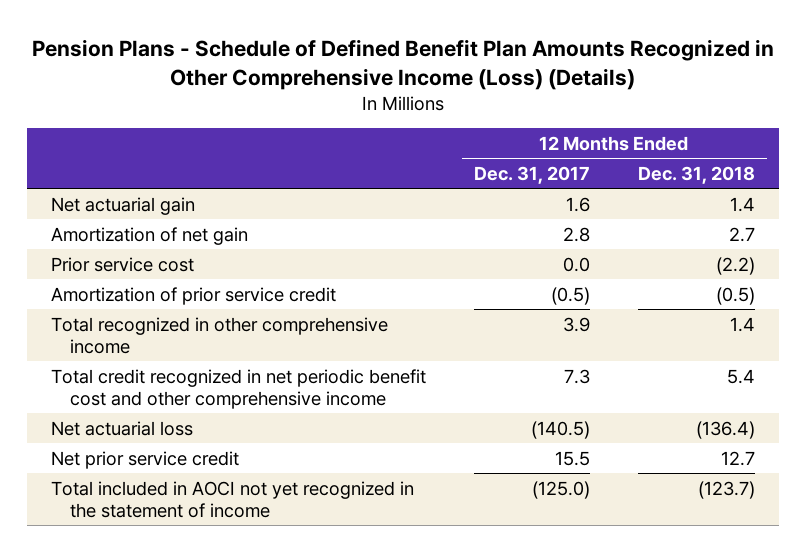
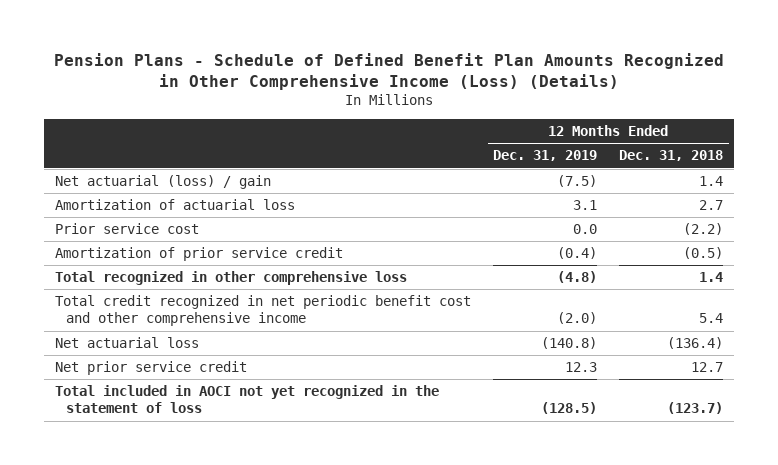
[473,165,590,184] Dec. 31, 2017 -> none
none -> [493,150,598,162] Dec. 31, 2019
[50,196,195,215] Net actuarial gain -> [55,175,272,190] Net actuarial (loss) / gain
[50,226,248,245] Amortization of net gain -> [55,199,296,211] Amortization of actuarial loss
[50,316,388,354] Total recognized in other comprehensive income -> [55,271,408,286] Total recognized in other comprehensive loss
[50,480,414,518] Total included in AOCI not yet recognized in the statement of income -> [55,385,440,414] Total included in AOCI not yet recognized in the statement of loss

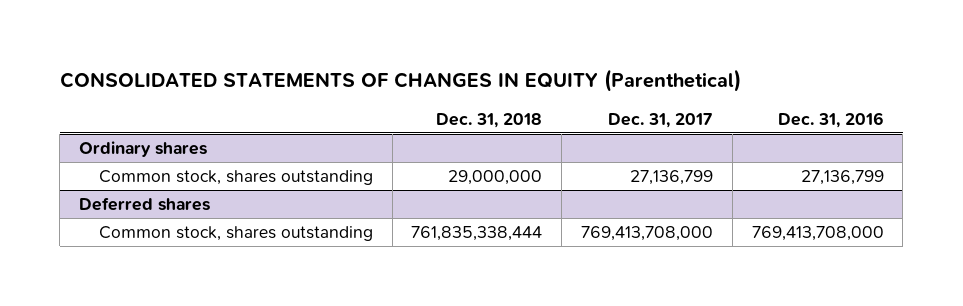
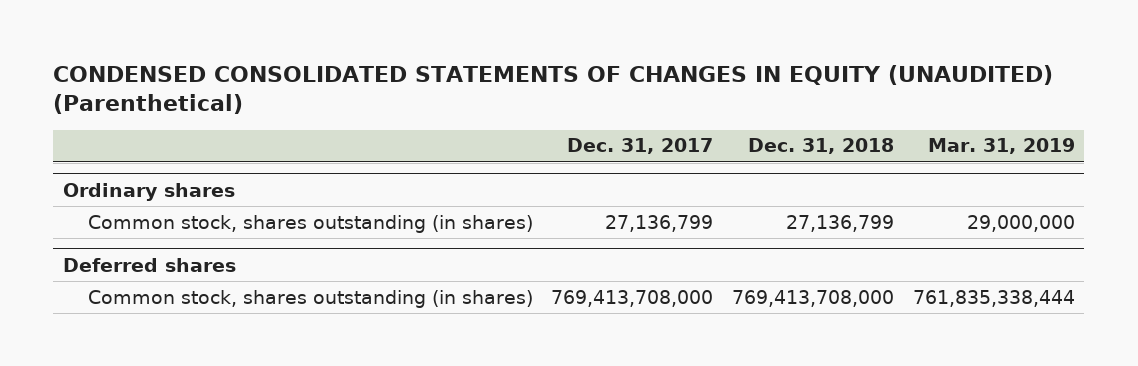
[59,69,741,93] CONSOLIDATED STATEMENTS OF CHANGES IN EQUITY (Parenthetical) -> [53,65,1054,114] CONDENSED CONSOLIDATED STATEMENTS OF CHANGES IN EQUITY (UNAUDITED) (Parenthetical)
[777,111,884,128] Dec. 31, 2016 -> none
none -> [928,138,1076,155] Mar. 31, 2019
[98,170,373,186] Common stock, shares outstanding -> [87,214,533,233] Common stock, shares outstanding (in shares)
[448,170,543,186] 29,000,000 -> [786,214,895,232] 27,136,799
[98,226,373,242] Common stock, shares outstanding -> [87,289,533,308] Common stock, shares outstanding (in shares)
[411,226,543,242] 761,835,338,444 -> [732,289,895,307] 769,413,708,000

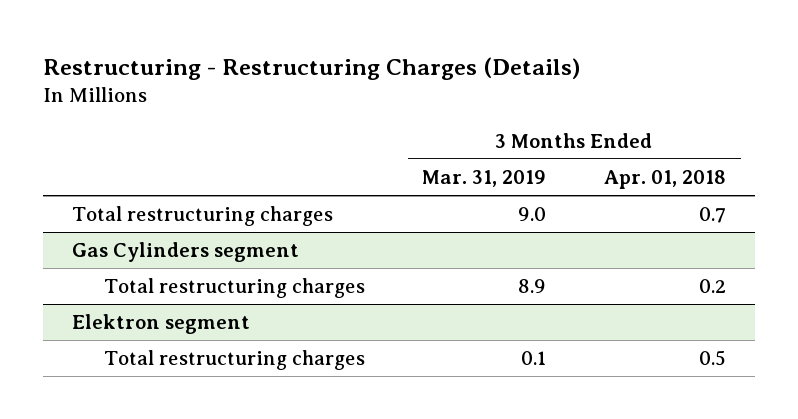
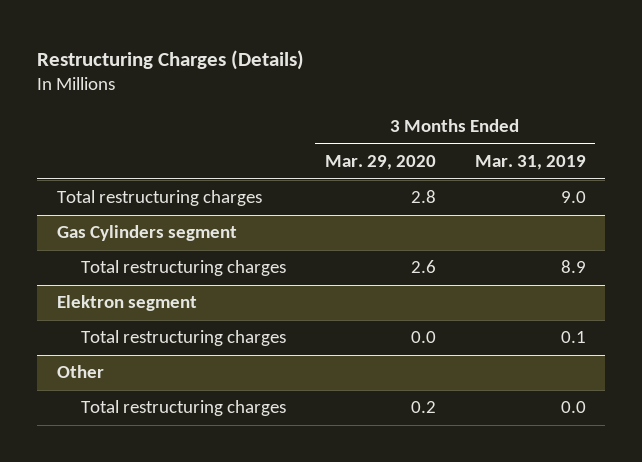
[43,56,581,80] Restructuring - Restructuring Charges (Details) -> [37,49,305,70] Restructuring Charges (Details)
[604,170,727,190] Apr. 01, 2018 -> none
none -> [324,155,436,171] Mar. 29, 2020
none -> [56,365,104,379] Other
none -> [80,400,286,417] Total restructuring charges

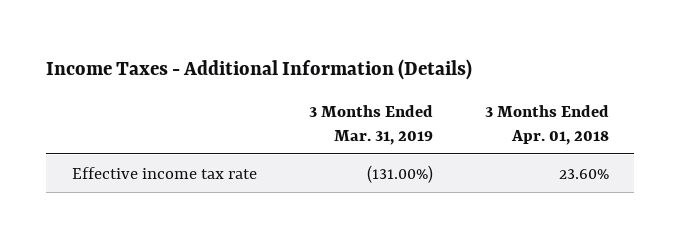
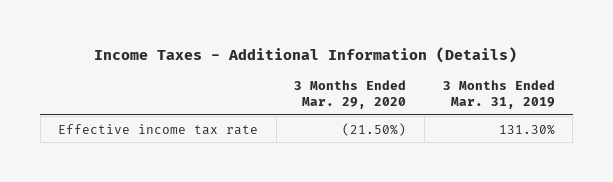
[484,105,609,145] 3 Months Ended Apr. 01, 2018 -> none
none -> [294,79,407,110] 3 Months Ended Mar. 29, 2020
[366,164,433,183] (131.00%) -> [498,123,555,135] 131.30%

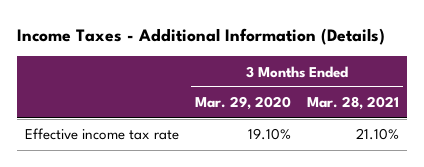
[442,79,555,110] 3 Months Ended Mar. 31, 2019 -> none
none -> [306,96,399,111] Mar. 28, 2021
[342,122,407,136] (21.50%) -> [248,128,292,141] 19.10%

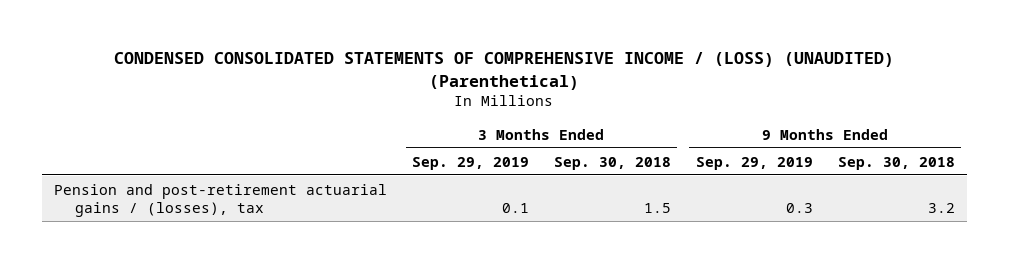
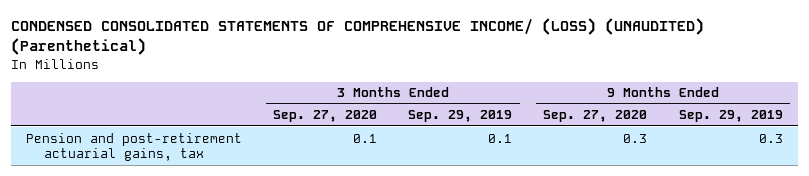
[114,52,895,90] CONDENSED CONSOLIDATED STATEMENTS OF COMPREHENSIVE INCOME / (LOSS) (UNAUDITED) (Parenthetical) -> [10,17,704,56] CONDENSED CONSOLIDATED STATEMENTS OF COMPREHENSIVE INCOME/ (LOSS) (UNAUDITED) (Parenthetical)
[553,156,671,170] Sep. 30, 2018 -> none
[837,156,955,170] Sep. 30, 2018 -> none
none -> [273,110,378,123] Sep. 27, 2020
none -> [543,110,648,123] Sep. 27, 2020
[53,183,387,217] Pension and post-retirement actuarial gains / (losses), tax -> [26,132,243,162] Pension and post-retirement actuarial gains, tax

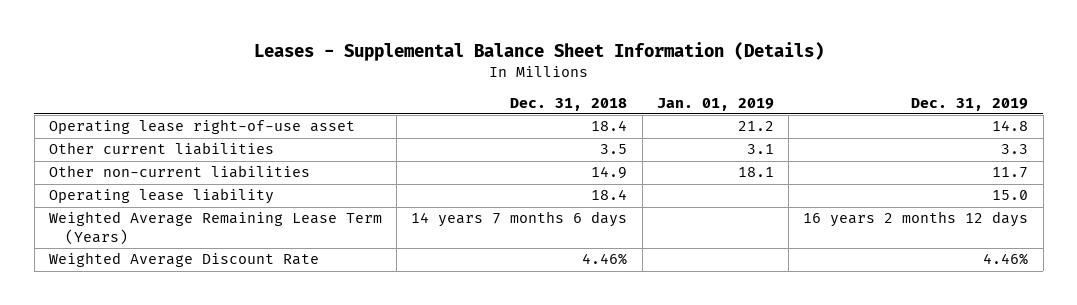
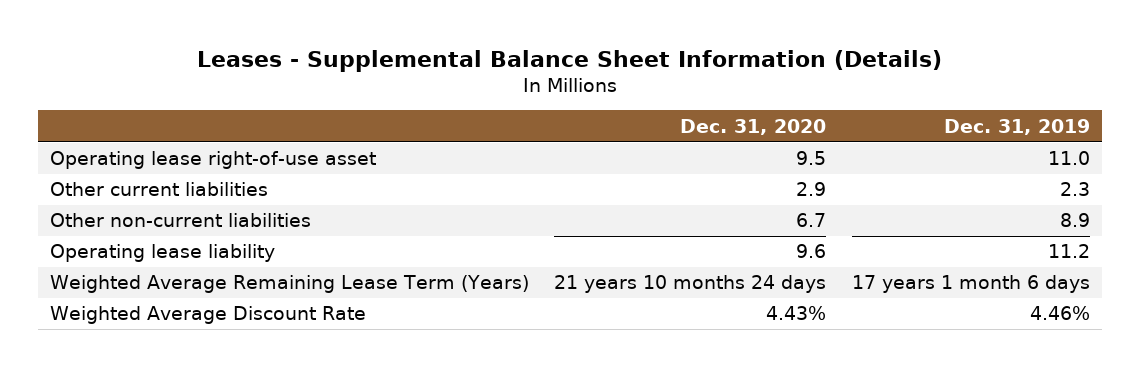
[510,97,628,111] Dec. 31, 2018 -> none
[656,97,774,111] Jan. 01, 2019 -> none
none -> [680,118,827,135] Dec. 31, 2020
[992,120,1029,132] 14.8 -> [1047,151,1090,166] 11.0
[1001,144,1029,155] 3.3 -> [1059,182,1090,197] 2.3
[992,167,1029,179] 11.7 -> [1059,213,1090,228] 8.9
[992,190,1029,201] 15.0 -> [1047,244,1090,259] 11.2
[803,211,1029,228] 16 years 2 months 12 days -> [851,275,1090,294] 17 years 1 month 6 days

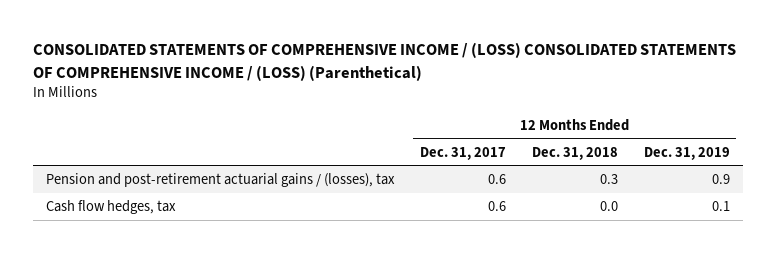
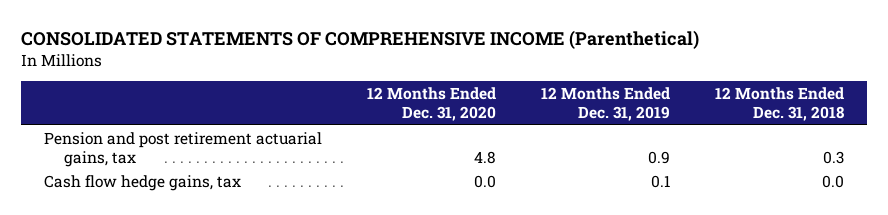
[33,42,737,81] CONSOLIDATED STATEMENTS OF COMPREHENSIVE INCOME / (LOSS) CONSOLIDATED STATEMENTS OF COMPREHENSIVE INCOME / (LOSS) (Parenthetical) -> [20,30,699,50] CONSOLIDATED STATEMENTS OF COMPREHENSIVE INCOME (Parenthetical)
[419,146,506,160] Dec. 31, 2017 -> none
none -> [366,87,496,121] 12 Months Ended Dec. 31, 2020
[45,173,395,188] Pension and post-retirement actuarial gains / (losses), tax -> [43,131,322,167] Pension and post retirement actuarial gains, tax
[45,200,176,215] Cash flow hedges, tax -> [43,174,241,191] Cash flow hedge gains, tax

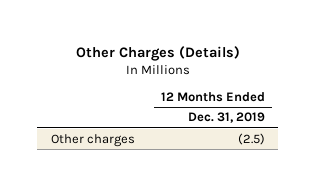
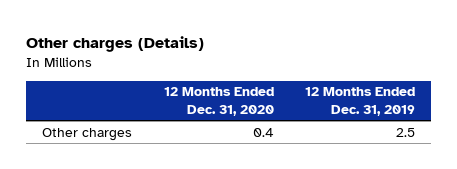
[75,46,240,62] Other Charges (Details) -> [26,35,205,52] Other charges (Details)
none -> [163,87,274,116] 12 Months Ended Dec. 31, 2020
[237,133,265,146] (2.5) -> [395,127,415,137] 2.5

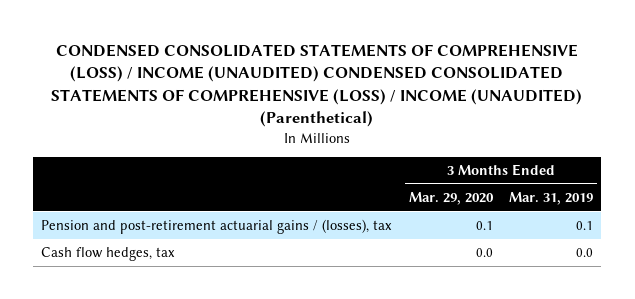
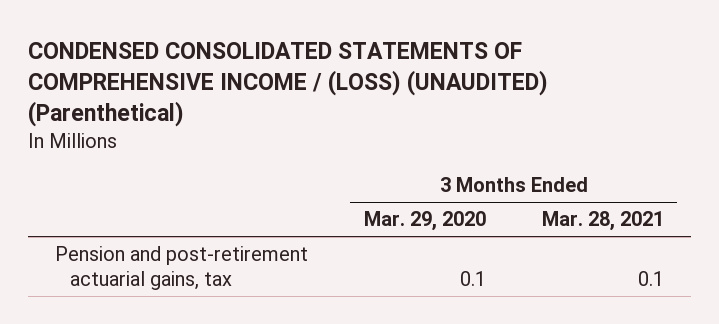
[51,43,583,128] CONDENSED CONSOLIDATED STATEMENTS OF COMPREHENSIVE (LOSS) / INCOME (UNAUDITED) CONDENSED CONSOLIDATED STATEMENTS OF COMPREHENSIVE (LOSS) / INCOME (UNAUDITED) (Parenthetical) -> [27,41,548,128] CONDENSED CONSOLIDATED STATEMENTS OF COMPREHENSIVE INCOME / (LOSS) (UNAUDITED) (Parenthetical)
[509,191,594,205] Mar. 31, 2019 -> none
none -> [541,211,664,232] Mar. 28, 2021
[41,247,176,262] Cash flow hedges, tax -> none
[41,219,393,235] Pension and post-retirement actuarial gains / (losses), tax -> [55,246,309,291] Pension and post-retirement actuarial gains, tax

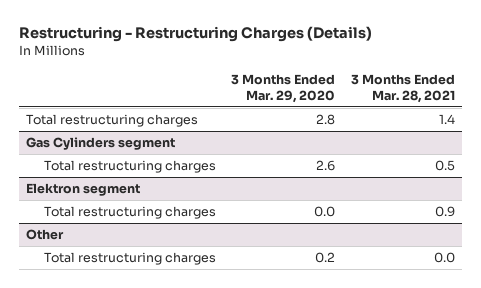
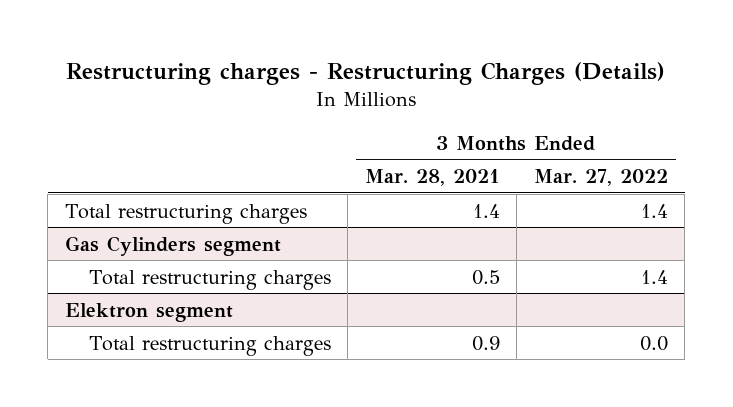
[18,26,372,43] Restructuring - Restructuring Charges (Details) -> [66,62,666,86] Restructuring charges - Restructuring Charges (Details)
[231,74,336,103] 3 Months Ended Mar. 29, 2020 -> none
none -> [533,169,668,187] Mar. 27, 2022
[26,229,65,241] Other -> none
[44,252,217,266] Total restructuring charges -> none

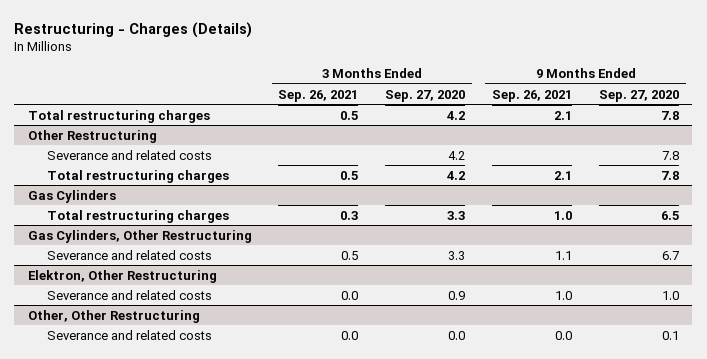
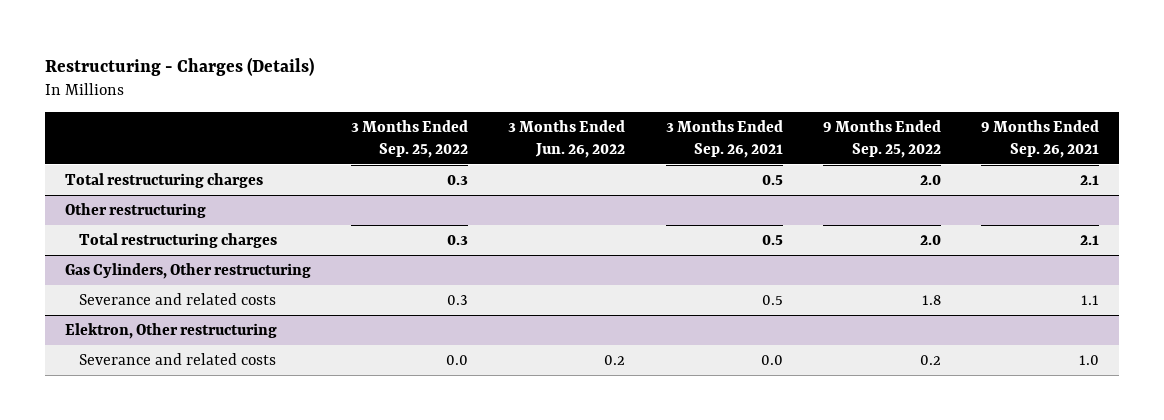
[385,89,466,102] Sep. 27, 2020 -> none
[599,89,680,102] Sep. 27, 2020 -> none
none -> [351,119,469,158] 3 Months Ended Sep. 25, 2022
none -> [508,119,626,158] 3 Months Ended Jun. 26, 2022
none -> [822,119,941,158] 9 Months Ended Sep. 25, 2022
[46,149,212,160] Severance and related costs -> none
[27,129,157,143] Other Restructuring -> [64,202,206,218] Other restructuring
[27,189,116,203] Gas Cylinders -> none
[46,209,229,223] Total restructuring charges -> none
[27,229,252,243] Gas Cylinders, Other Restructuring -> [64,262,311,279] Gas Cylinders, Other restructuring
[27,269,217,283] Elektron, Other Restructuring -> [64,322,277,339] Elektron, Other restructuring
[27,309,200,323] Other, Other Restructuring -> none
[46,329,212,340] Severance and related costs -> none

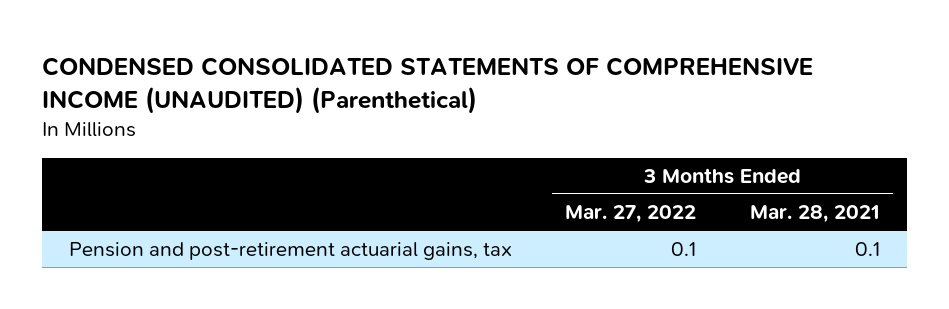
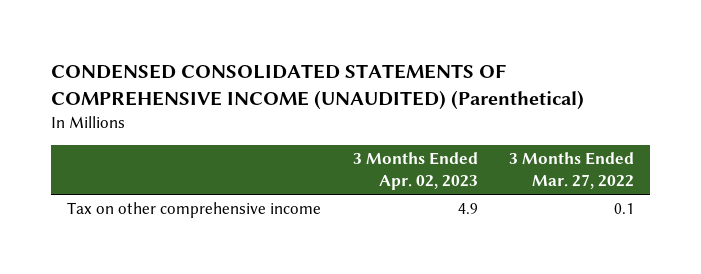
[749,205,880,224] Mar. 28, 2021 -> none
none -> [352,152,478,190] 3 Months Ended Apr. 02, 2023
[68,242,512,261] Pension and post-retirement actuarial gains, tax -> [67,202,322,219] Tax on other comprehensive income

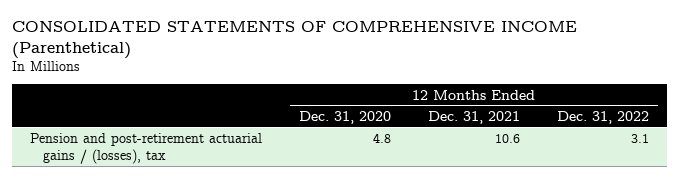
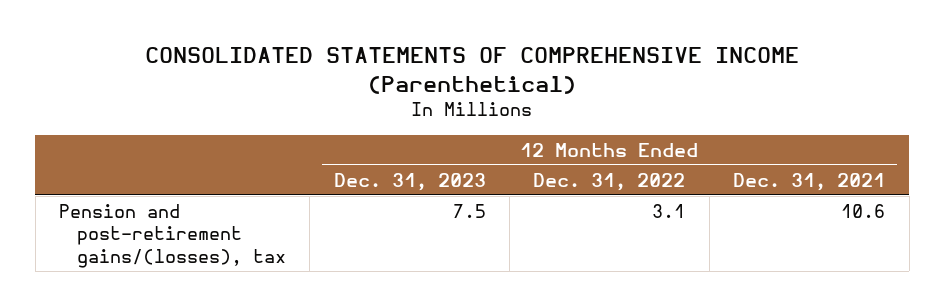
[299,110,392,124] Dec. 31, 2020 -> none
none -> [333,172,486,191] Dec. 31, 2023
[30,133,263,165] Pension and post-retirement actuarial gains / (losses), tax -> [59,203,286,268] Pension and post-retirement gains/(losses), tax

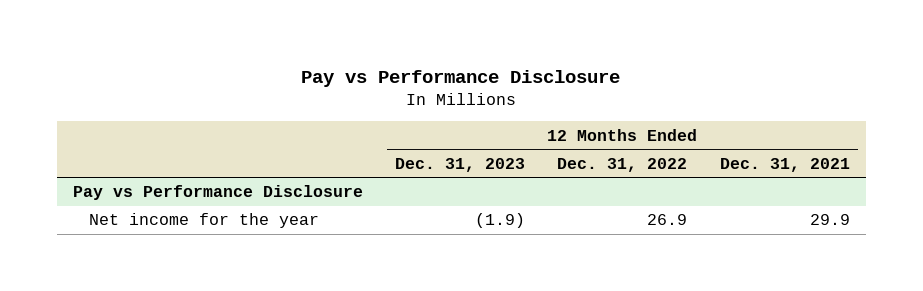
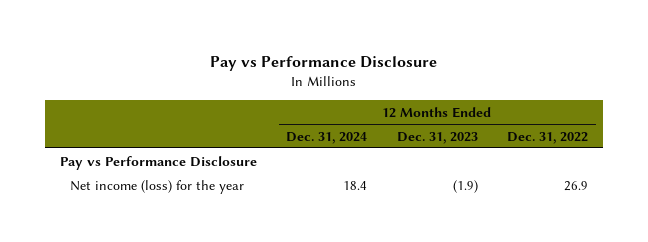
[719,157,850,172] Dec. 31, 2021 -> none
none -> [286,131,368,144] Dec. 31, 2024
[89,213,320,229] Net income for the year -> [70,179,245,194] Net income (loss) for the year

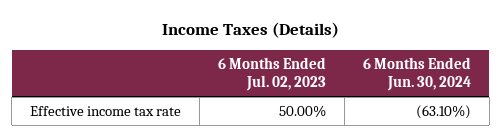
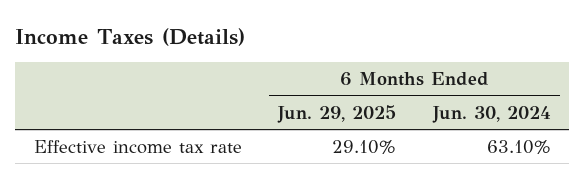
[218,57,327,91] 6 Months Ended Jul. 02, 2023 -> none
none -> [277,104,397,123] Jun. 29, 2025
[415,105,471,120] (63.10%) -> [486,140,551,155] 63.10%

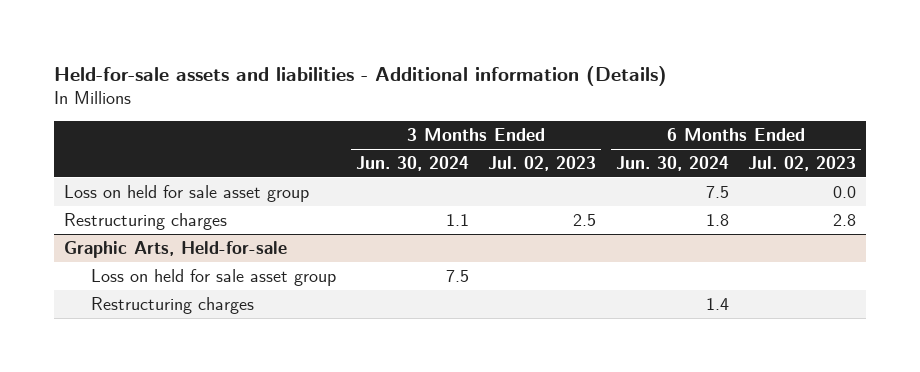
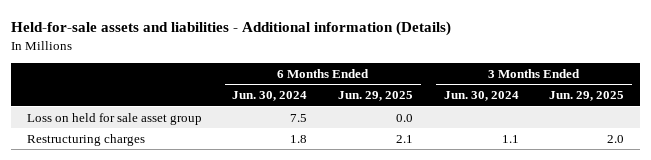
[488,156,597,172] Jul. 02, 2023 -> none
[748,156,857,172] Jul. 02, 2023 -> none
none -> [338,91,414,102] Jun. 29, 2025
none -> [549,91,625,102] Jun. 29, 2025
[63,240,287,258] Graphic Arts, Held-for-sale -> none
[91,268,337,286] Loss on held for sale asset group -> none
[91,296,255,314] Restructuring charges -> none

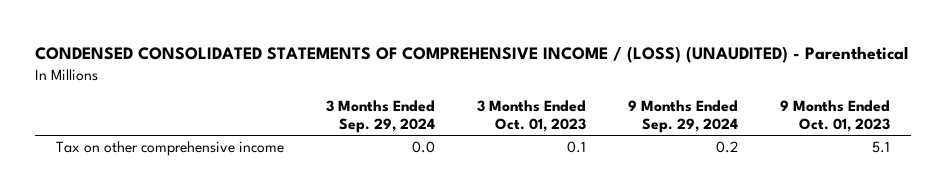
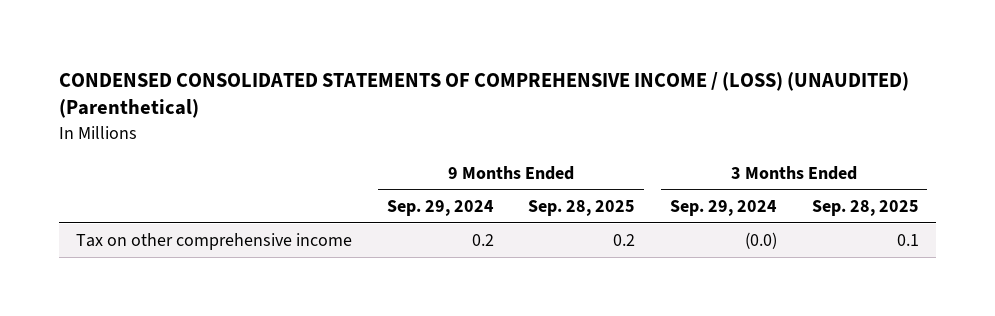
[34,45,908,63] CONDENSED CONSOLIDATED STATEMENTS OF COMPREHENSIVE INCOME / (LOSS) (UNAUDITED) - Parenthetical -> [58,71,909,119] CONDENSED CONSOLIDATED STATEMENTS OF COMPREHENSIVE INCOME / (LOSS) (UNAUDITED) (Parenthetical)
[476,100,586,133] 3 Months Ended Oct. 01, 2023 -> none
[780,100,891,133] 9 Months Ended Oct. 01, 2023 -> none
none -> [528,200,636,217] Sep. 28, 2025
none -> [811,200,919,217] Sep. 28, 2025
[411,141,435,154] 0.0 -> [744,232,777,250] (0.0)

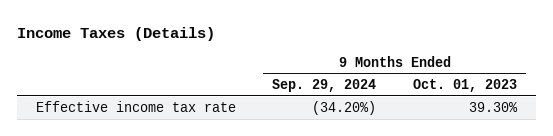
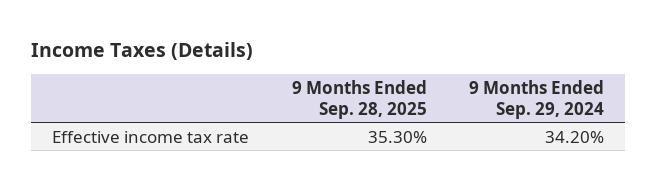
[413,79,518,93] Oct. 01, 2023 -> none
none -> [291,79,427,119] 9 Months Ended Sep. 28, 2025
[312,101,377,116] (34.20%) -> [545,130,605,143] 34.20%

